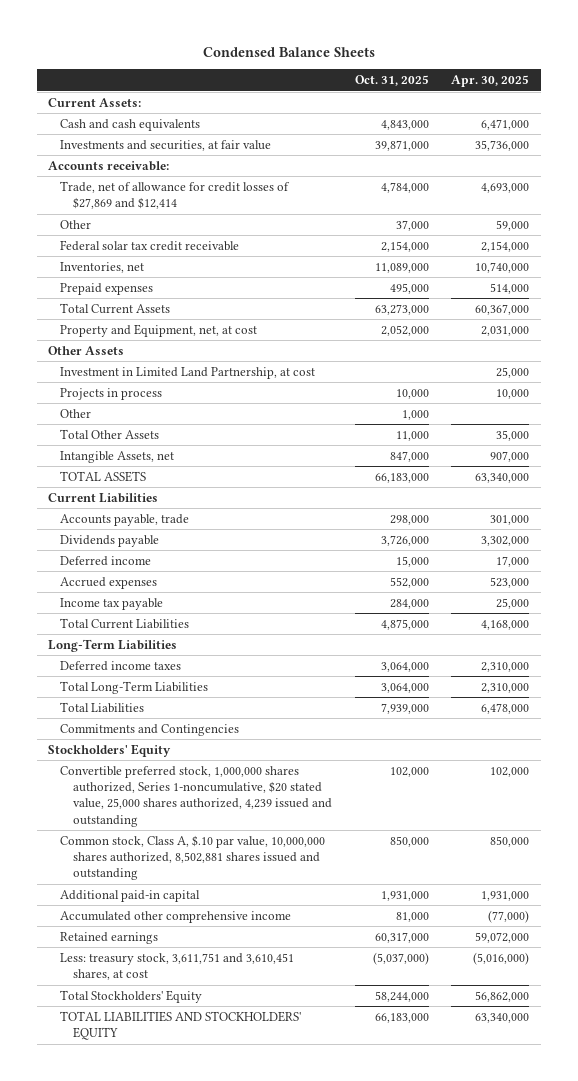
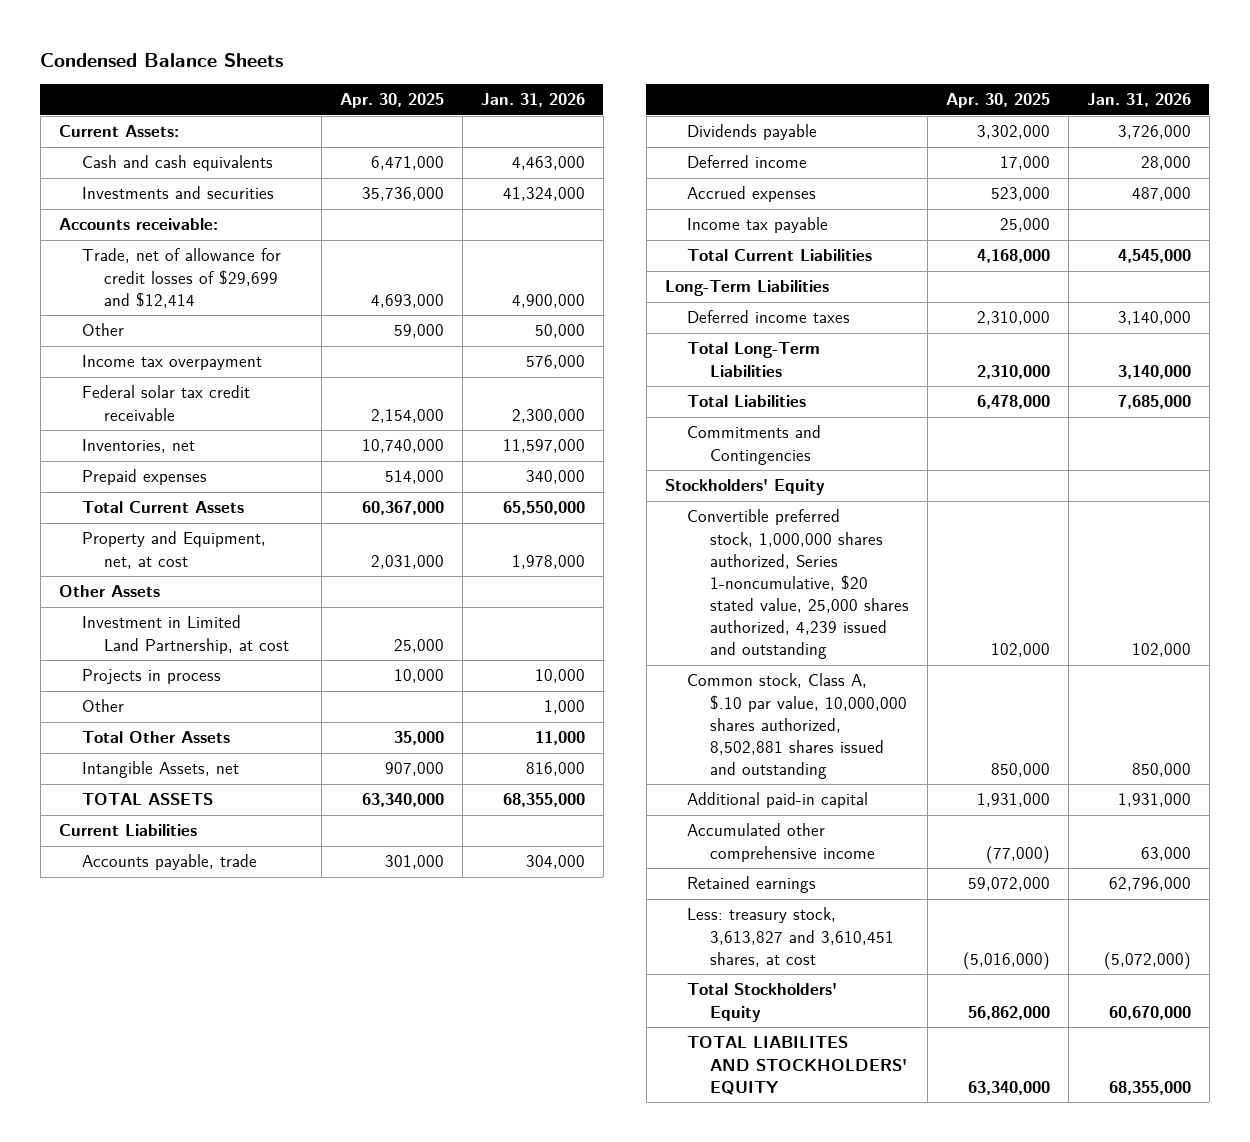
[354,75,429,87] Oct. 31, 2025 -> none
none -> [480,93,585,108] Jan. 31, 2026
[60,139,272,151] Investments and securities, at fair value -> [81,186,274,200] Investments and securities
[60,180,291,210] Trade, net of allowance for credit losses of $27,869 and $12,414 -> [81,248,281,308] Trade, net of allowance for credit losses of $29,699 and $12,414
none -> [81,355,262,371] Income tax overpayment
[60,952,295,981] Less: treasury stock, 3,611,751 and 3,610,451 shares, at cost -> [687,907,894,967] Less: treasury stock, 3,613,827 and 3,610,451 shares, at cost
[60,1010,302,1041] TOTAL LIABILITIES AND STOCKHOLDERS' EQUITY -> [687,1036,907,1095] TOTAL LIABILITES AND STOCKHOLDERS' EQUITY

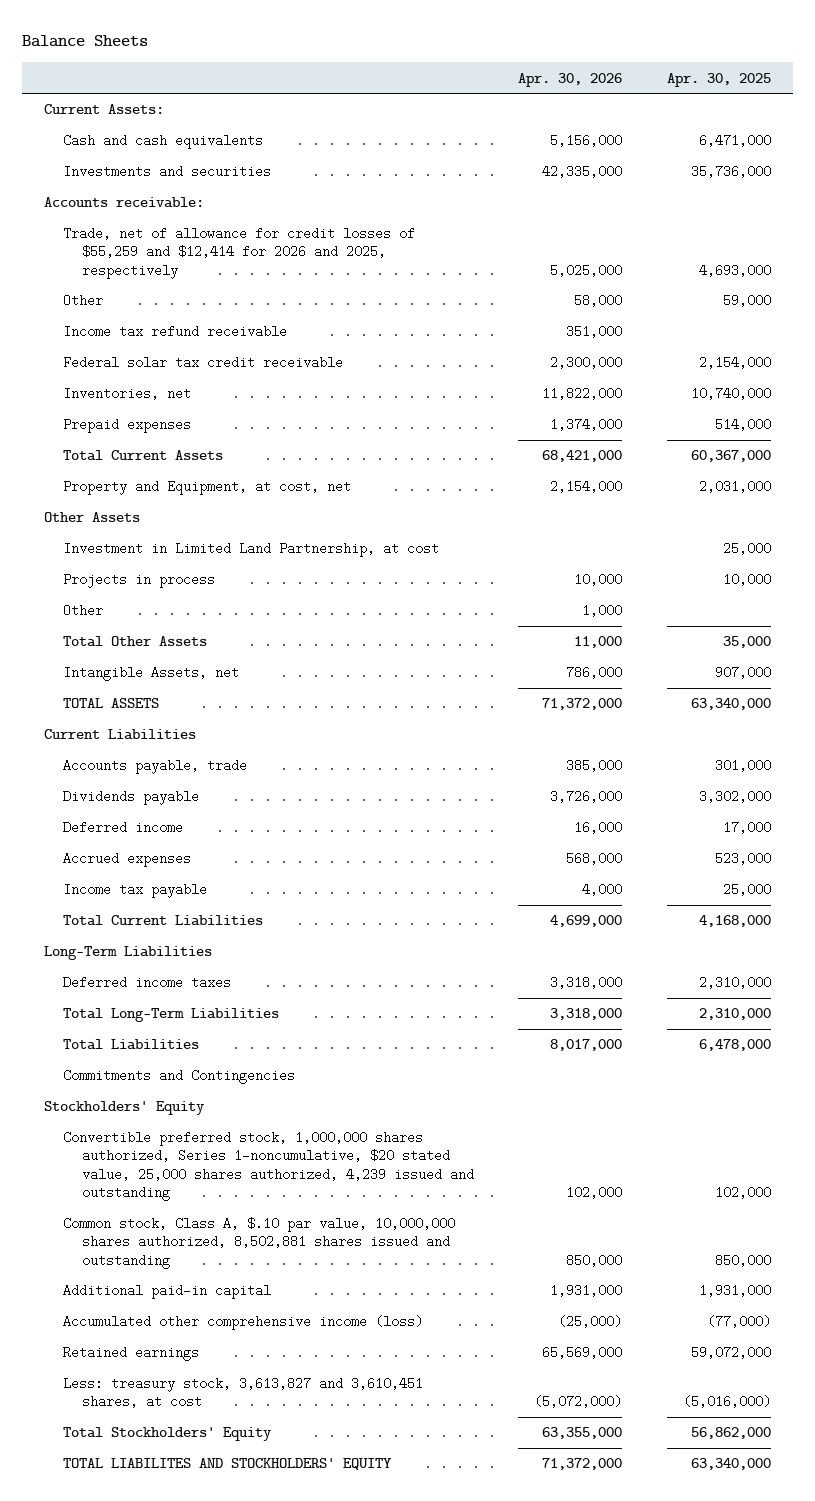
[40,53,284,68] Condensed Balance Sheets -> [21,35,148,48] Balance Sheets
[480,93,585,108] Jan. 31, 2026 -> none
none -> [518,72,623,87] Apr. 30, 2026
[81,248,281,308] Trade, net of allowance for credit losses of $29,699 and $12,414 -> [62,227,415,279] Trade, net of allowance for credit losses of $55,259 and $12,414 for 2026 and 2025, respectively
[81,355,262,371] Income tax overpayment -> [62,325,287,339] Income tax refund receivable
[81,531,266,569] Property and Equipment, net, at cost -> [62,480,351,496] Property and Equipment, at cost, net
[687,823,875,862] Accumulated other comprehensive income -> [62,1315,423,1331] Accumulated other comprehensive income (loss)

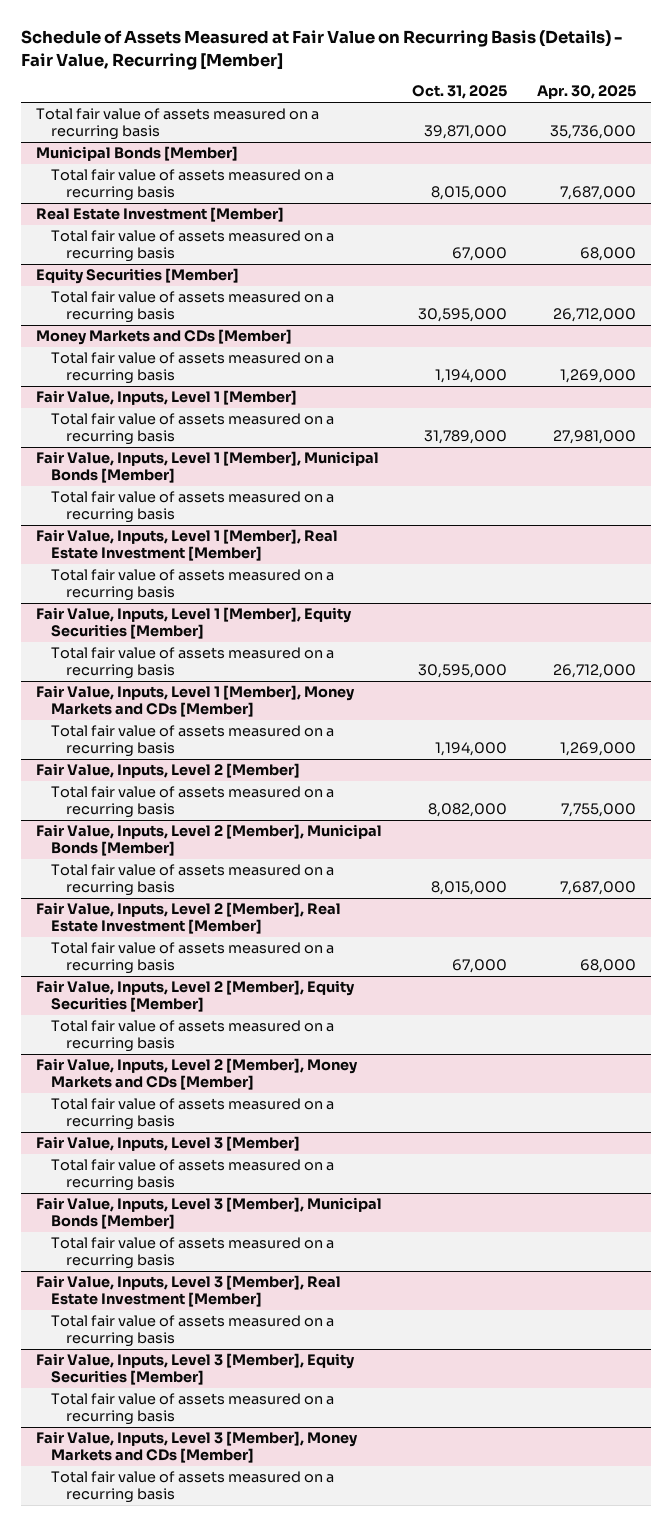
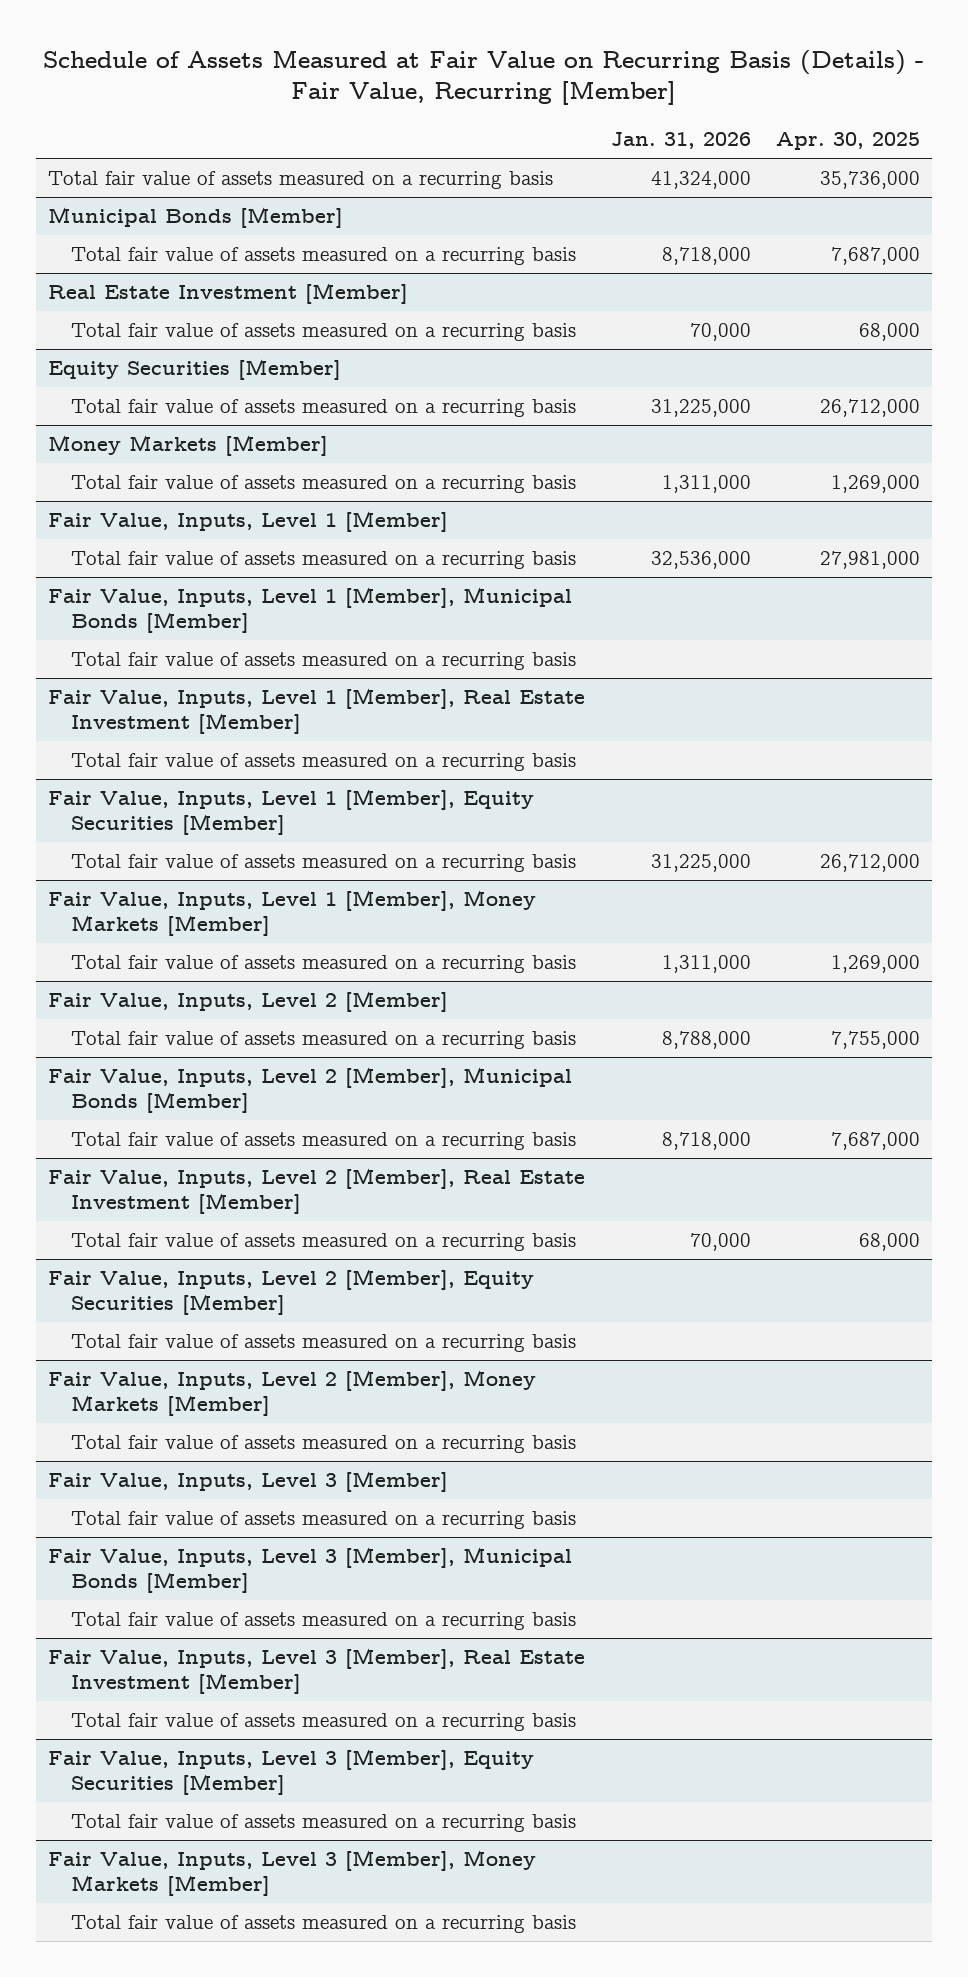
[412,85,508,100] Oct. 31, 2025 -> none
none -> [610,132,751,150] Jan. 31, 2026
[36,329,293,346] Money Markets and CDs [Member] -> [48,435,329,457] Money Markets [Member]
[36,685,356,717] Fair Value, Inputs, Level 1 [Member], Money Markets and CDs [Member] -> [48,890,537,936] Fair Value, Inputs, Level 1 [Member], Money Markets [Member]
[36,1058,359,1090] Fair Value, Inputs, Level 2 [Member], Money Markets and CDs [Member] -> [48,1370,537,1416] Fair Value, Inputs, Level 2 [Member], Money Markets [Member]
[36,1431,359,1463] Fair Value, Inputs, Level 3 [Member], Money Markets and CDs [Member] -> [48,1850,537,1896] Fair Value, Inputs, Level 3 [Member], Money Markets [Member]

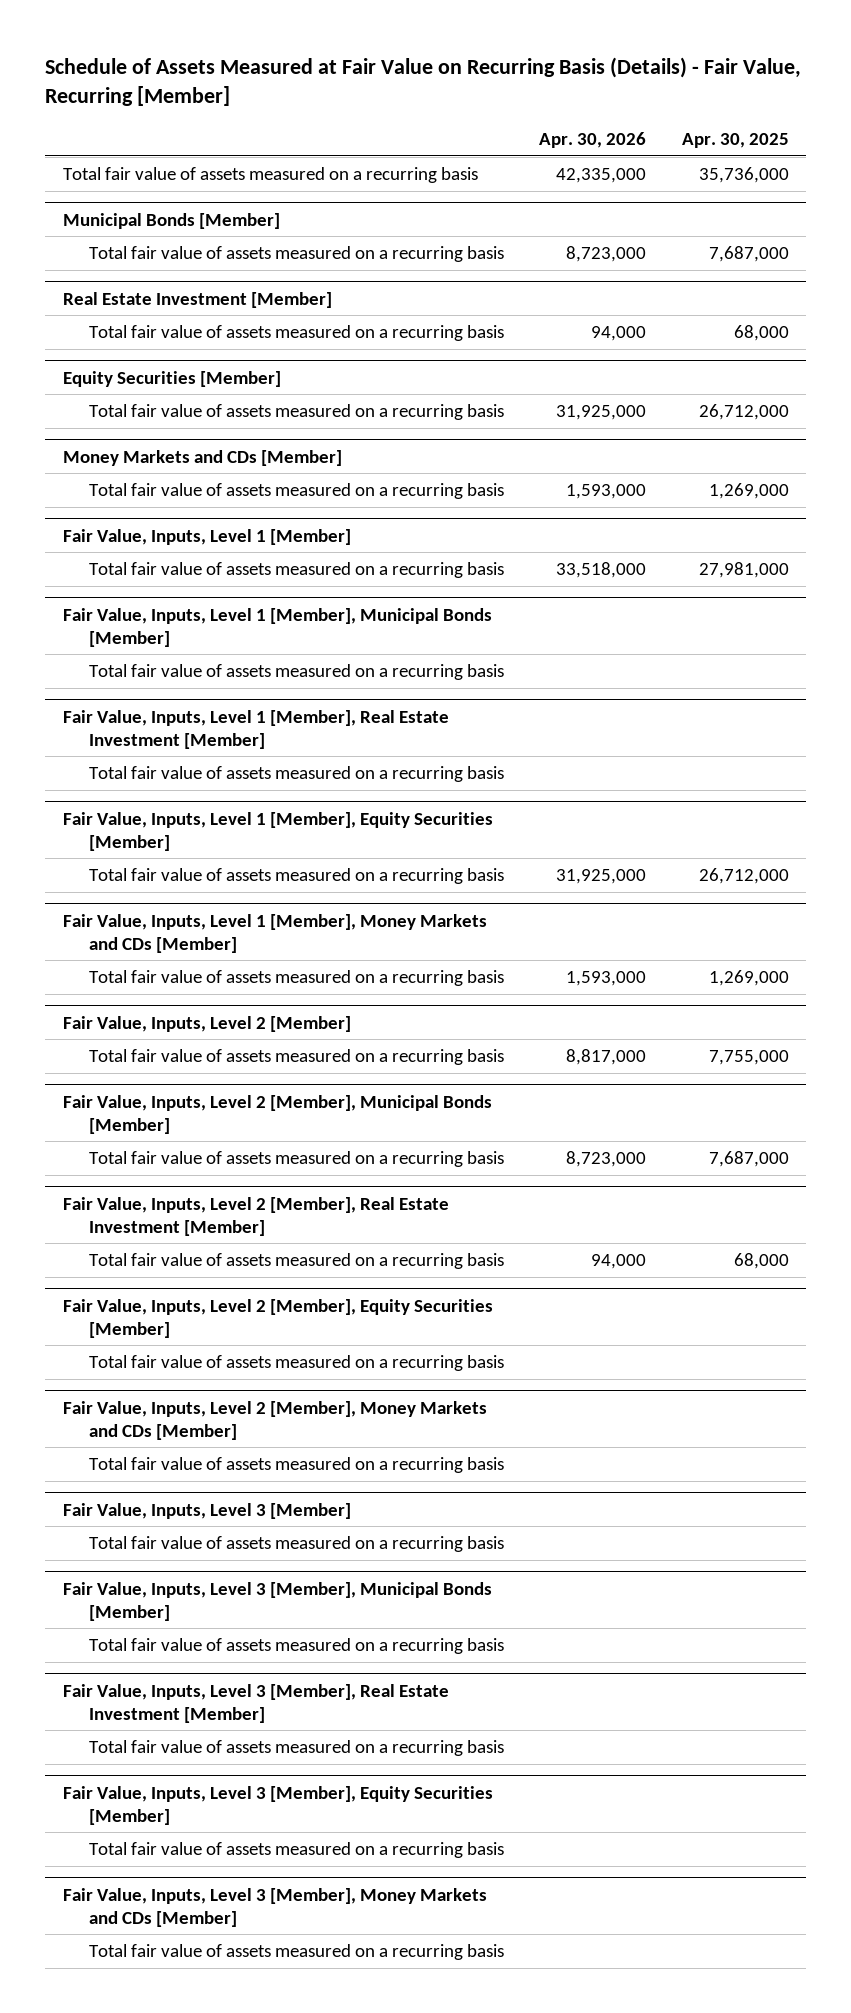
[610,132,751,150] Jan. 31, 2026 -> none
none -> [539,131,647,148] Apr. 30, 2026
[48,435,329,457] Money Markets [Member] -> [62,449,342,466] Money Markets and CDs [Member]
[48,890,537,936] Fair Value, Inputs, Level 1 [Member], Money Markets [Member] -> [62,913,487,953] Fair Value, Inputs, Level 1 [Member], Money Markets and CDs [Member]
[48,1370,537,1416] Fair Value, Inputs, Level 2 [Member], Money Markets [Member] -> [62,1400,487,1440] Fair Value, Inputs, Level 2 [Member], Money Markets and CDs [Member]
[48,1850,537,1896] Fair Value, Inputs, Level 3 [Member], Money Markets [Member] -> [62,1887,487,1927] Fair Value, Inputs, Level 3 [Member], Money Markets and CDs [Member]

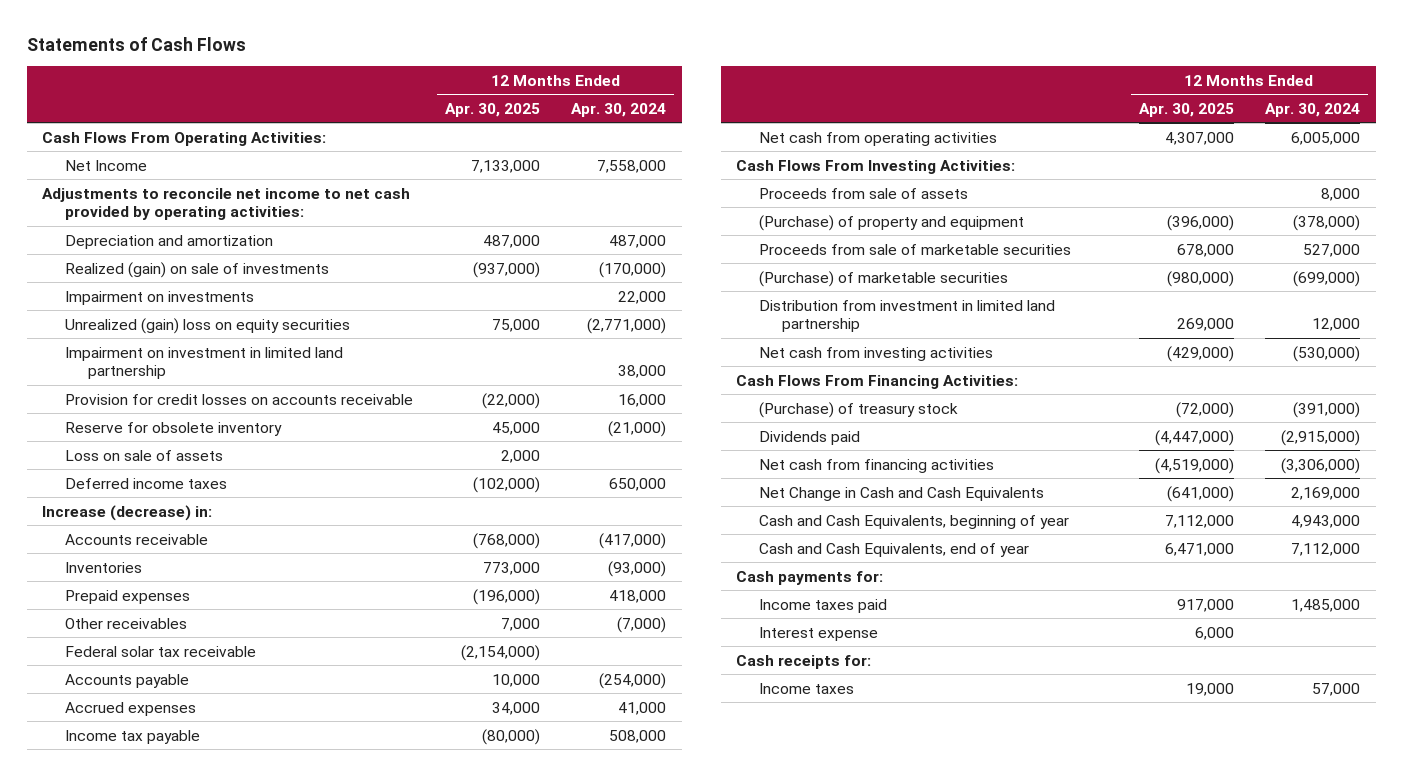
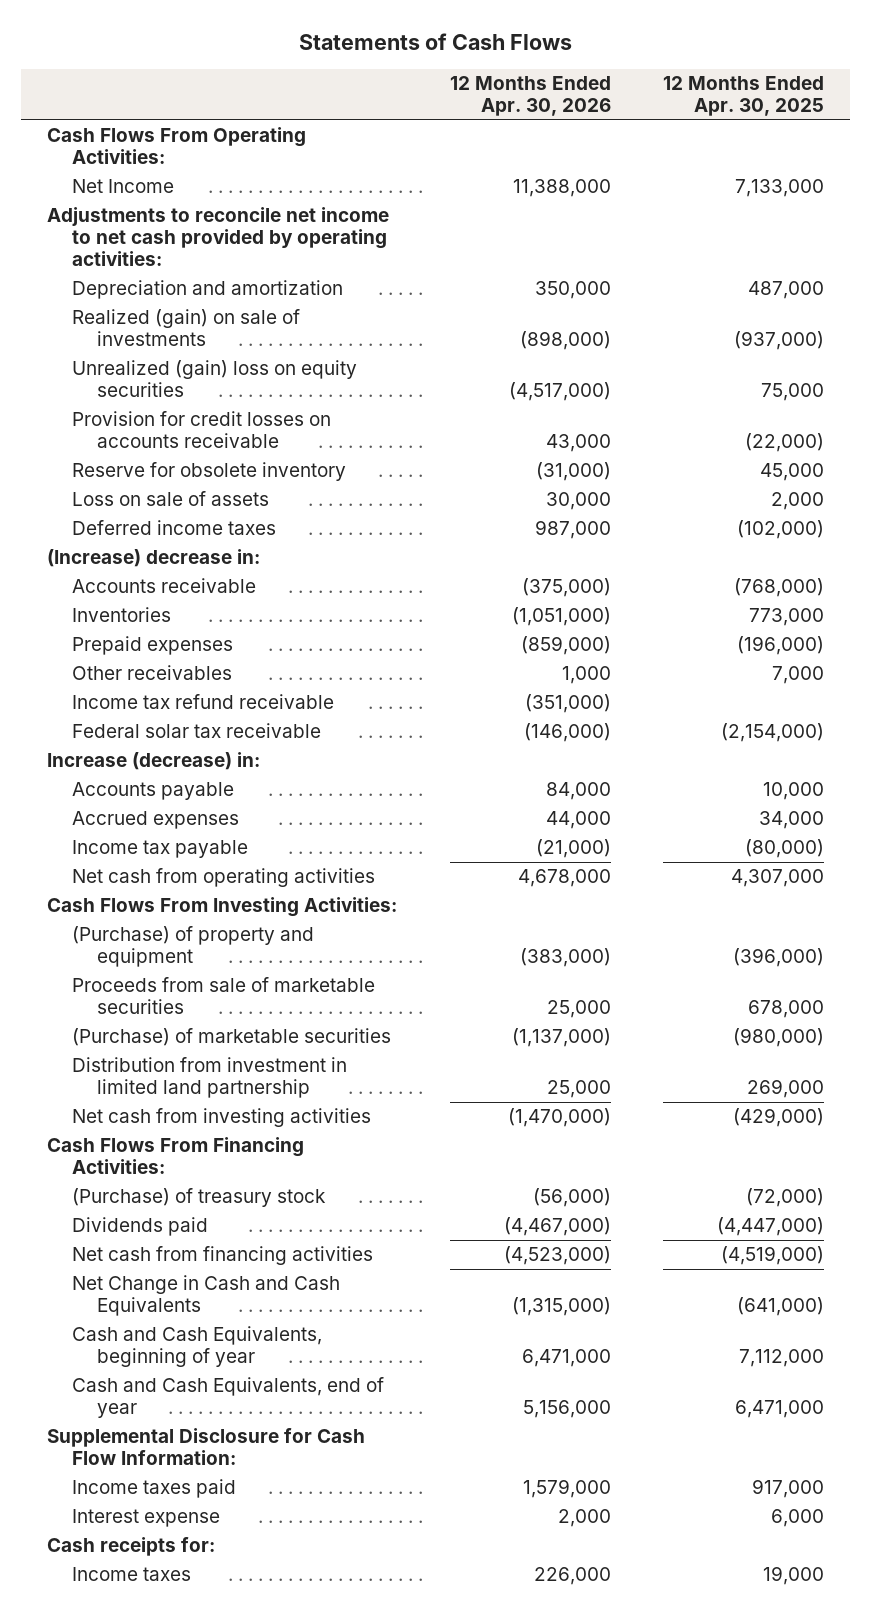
[571,102,667,117] Apr. 30, 2024 -> none
none -> [449,76,611,117] 12 Months Ended Apr. 30, 2026
[65,290,255,305] Impairment on investments -> none
[65,346,344,380] Impairment on investment in limited land partnership -> none
none -> [47,549,261,568] (Increase) decrease in:
none -> [72,694,335,710] Income tax refund receivable
[42,504,213,521] Increase (decrease) in: -> [47,752,261,771] Increase (decrease) in:
[759,187,969,199] Proceeds from sale of assets -> none
[736,570,884,585] Cash payments for: -> none
none -> [47,1428,366,1466] Supplemental Disclosure for Cash Flow Information:

